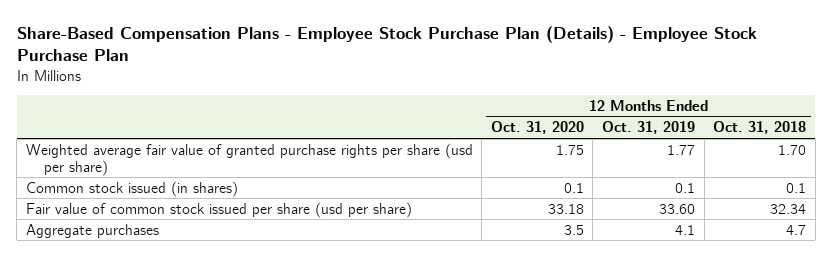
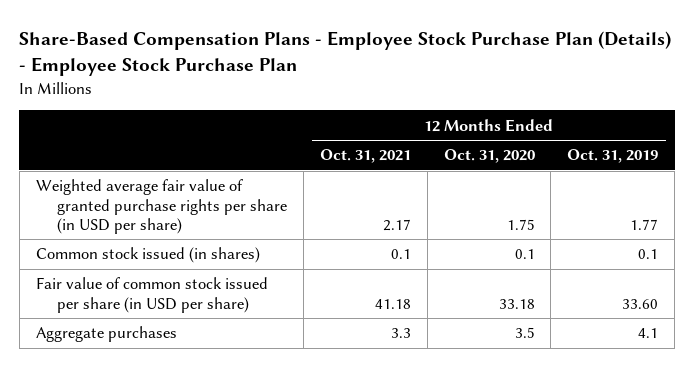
[713,121,807,135] Oct. 31, 2018 -> none
none -> [319,149,411,164] Oct. 31, 2021
[25,142,473,176] Weighted average fair value of granted purchase rights per share (usd per share) -> [35,179,288,234] Weighted average fair value of granted purchase rights per share (in USD per share)
[25,201,412,218] Fair value of common stock issued per share (usd per share) -> [35,277,268,313] Fair value of common stock issued per share (in USD per share)

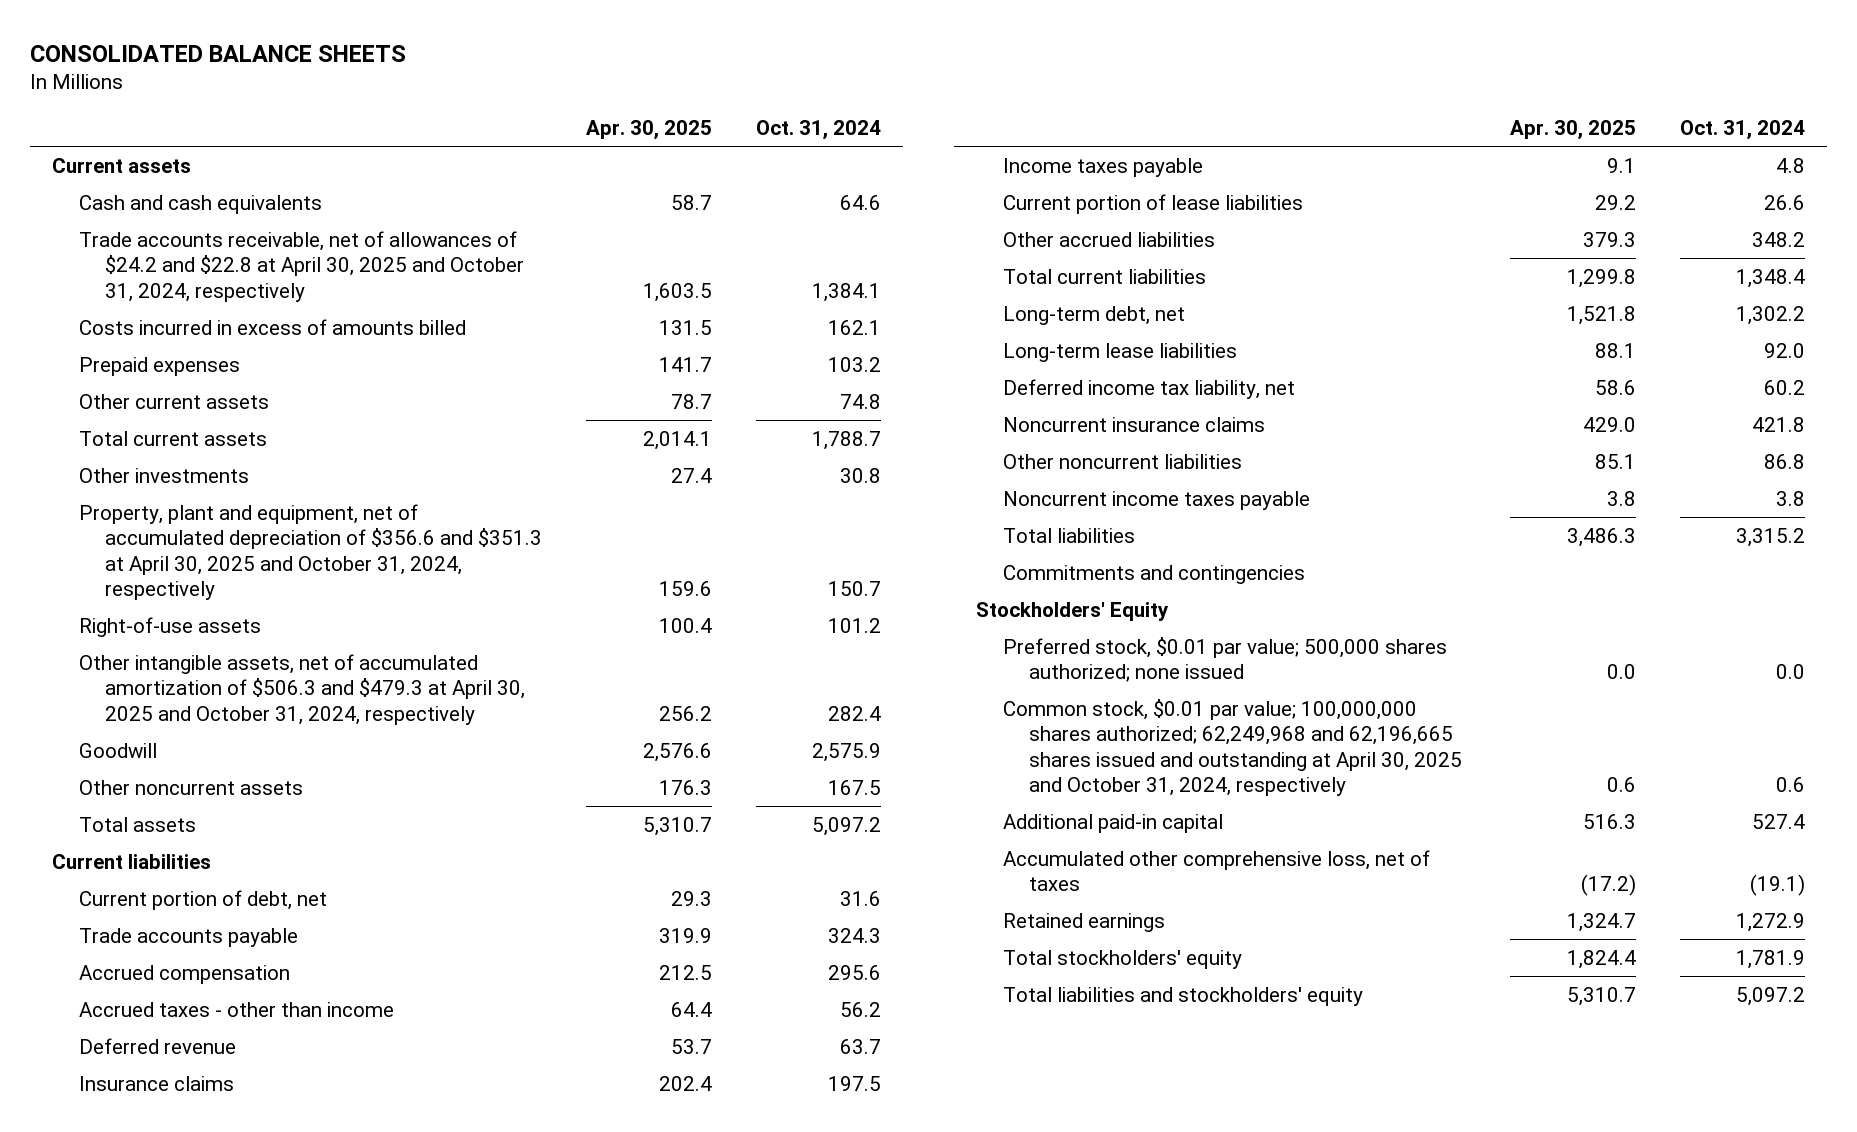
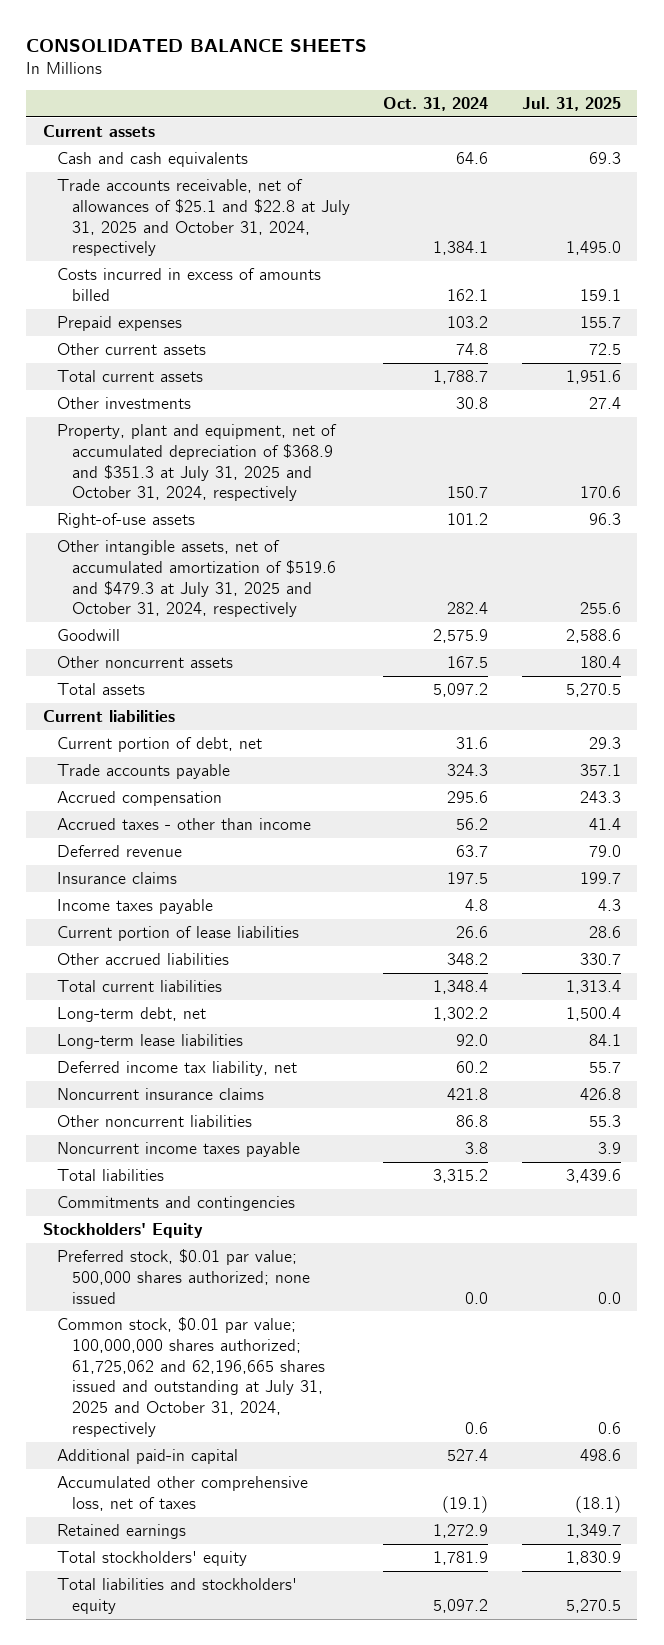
[586,120,713,141] Apr. 30, 2025 -> none
none -> [521,97,621,112] Jul. 31, 2025
[78,230,525,302] Trade accounts receivable, net of allowances of $24.2 and $22.8 at April 30, 2025 and October 31, 2024, respectively -> [57,179,350,257] Trade accounts receivable, net of allowances of $25.1 and $22.8 at July 31, 2025 and October 31, 2024, respectively
[78,503,543,601] Property, plant and equipment, net of accumulated depreciation of $356.6 and $351.3 at April 30, 2025 and October 31, 2024, respectively -> [57,424,338,502] Property, plant and equipment, net of accumulated depreciation of $368.9 and $351.3 at July 31, 2025 and October 31, 2024, respectively
[78,653,526,725] Other intangible assets, net of accumulated amortization of $506.3 and $479.3 at April 30, 2025 and October 31, 2024, respectively -> [57,540,336,618] Other intangible assets, net of accumulated amortization of $519.6 and $479.3 at July 31, 2025 and October 31, 2024, respectively
[1002,698,1463,797] Common stock, $0.01 par value; 100,000,000 shares authorized; 62,249,968 and 62,196,665 shares issued and outstanding at April 30, 2025 and October 31, 2024, respectively -> [57,1317,325,1437] Common stock, $0.01 par value; 100,000,000 shares authorized; 61,725,062 and 62,196,665 shares issued and outstanding at July 31, 2025 and October 31, 2024, respectively

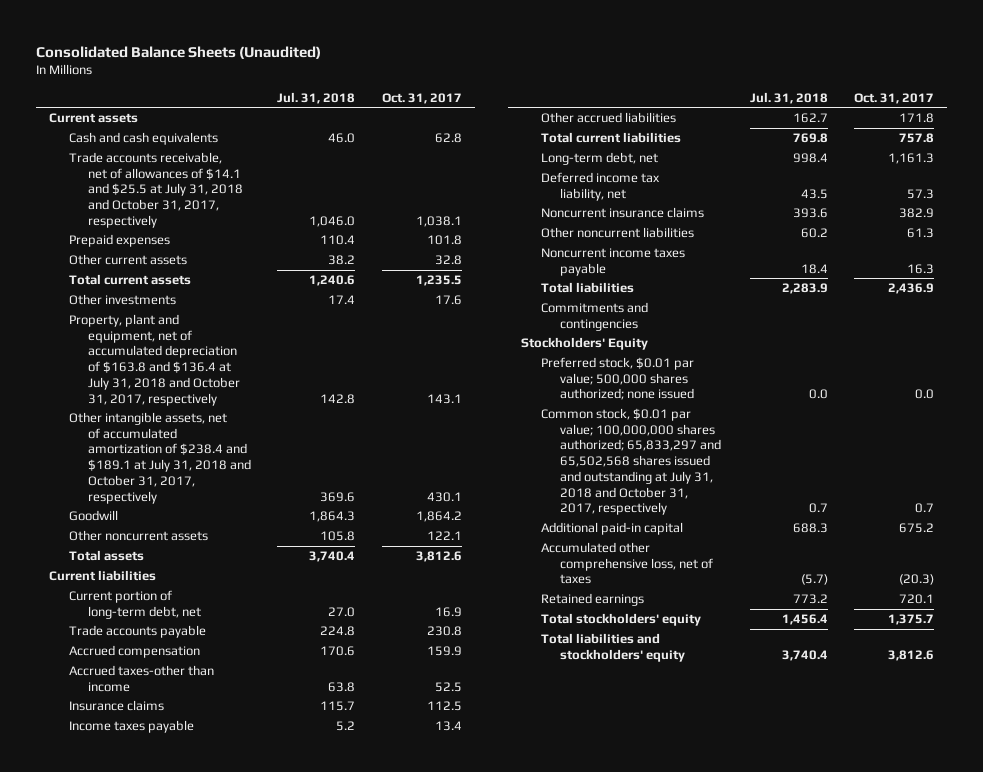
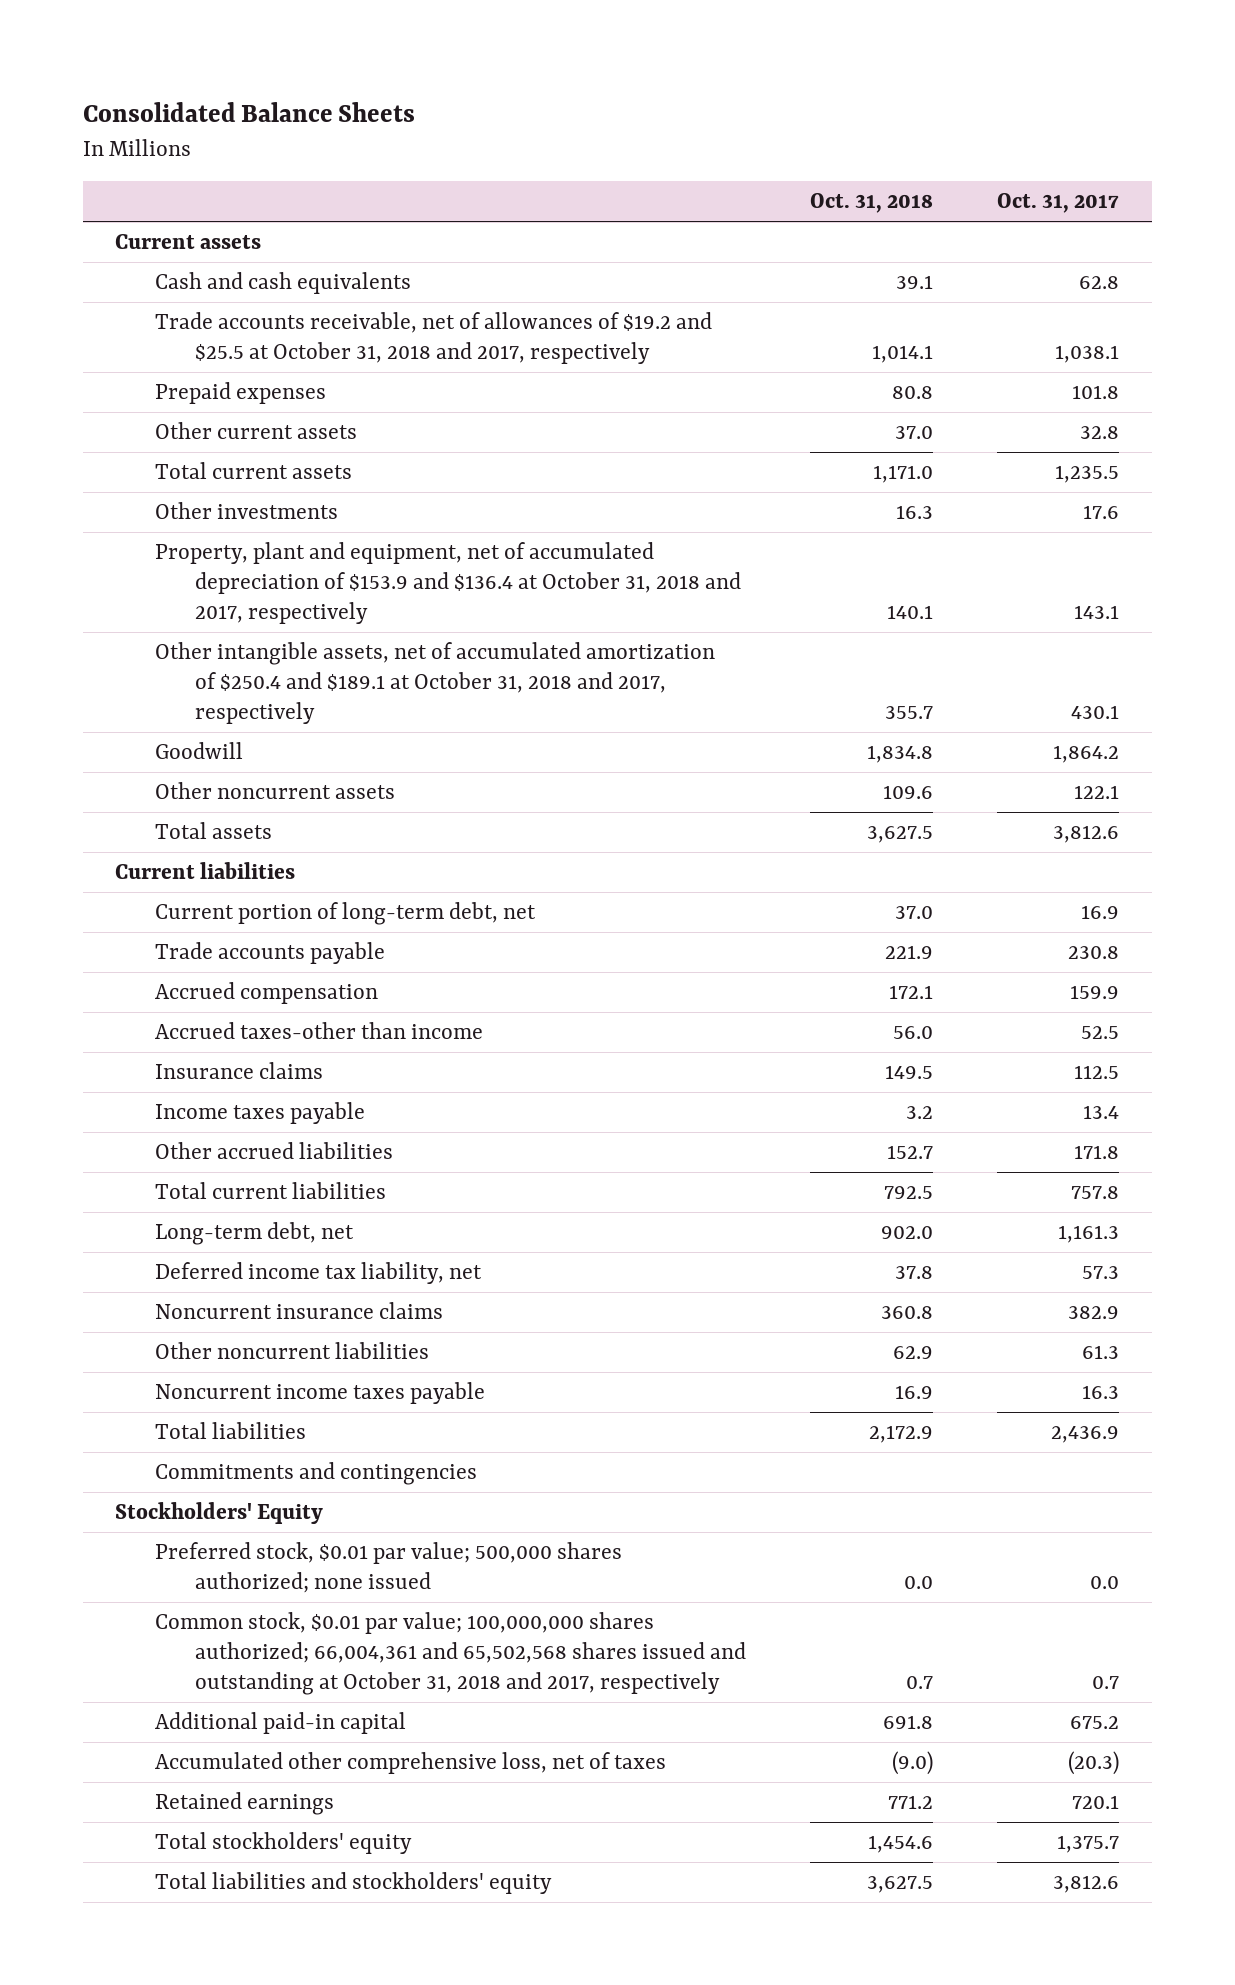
[35,45,321,59] Consolidated Balance Sheets (Unaudited) -> [83,101,416,122] Consolidated Balance Sheets
[277,91,356,104] Jul. 31, 2018 -> none
none -> [810,193,934,214] Oct. 31, 2018
[68,152,244,228] Trade accounts receivable, net of allowances of $14.1 and $25.5 at July 31, 2018 and October 31, 2017, respectively -> [155,312,713,365] Trade accounts receivable, net of allowances of $19.2 and $25.5 at October 31, 2018 and 2017, respectively
[68,314,241,406] Property, plant and equipment, net of accumulated depreciation of $163.8 and $136.4 at July 31, 2018 and October 31, 2017, respectively -> [155,542,742,625] Property, plant and equipment, net of accumulated depreciation of $153.9 and $136.4 at October 31, 2018 and 2017, respectively
[68,412,252,504] Other intangible assets, net of accumulated amortization of $238.4 and $189.1 at July 31, 2018 and October 31, 2017, respectively -> [155,642,716,725] Other intangible assets, net of accumulated amortization of $250.4 and $189.1 at October 31, 2018 and 2017, respectively
[540,408,722,516] Common stock, $0.01 par value; 100,000,000 shares authorized; 65,833,297 and 65,502,568 shares issued and outstanding at July 31, 2018 and October 31, 2017, respectively -> [155,1612,747,1696] Common stock, $0.01 par value; 100,000,000 shares authorized; 66,004,361 and 65,502,568 shares issued and outstanding at October 31, 2018 and 2017, respectively

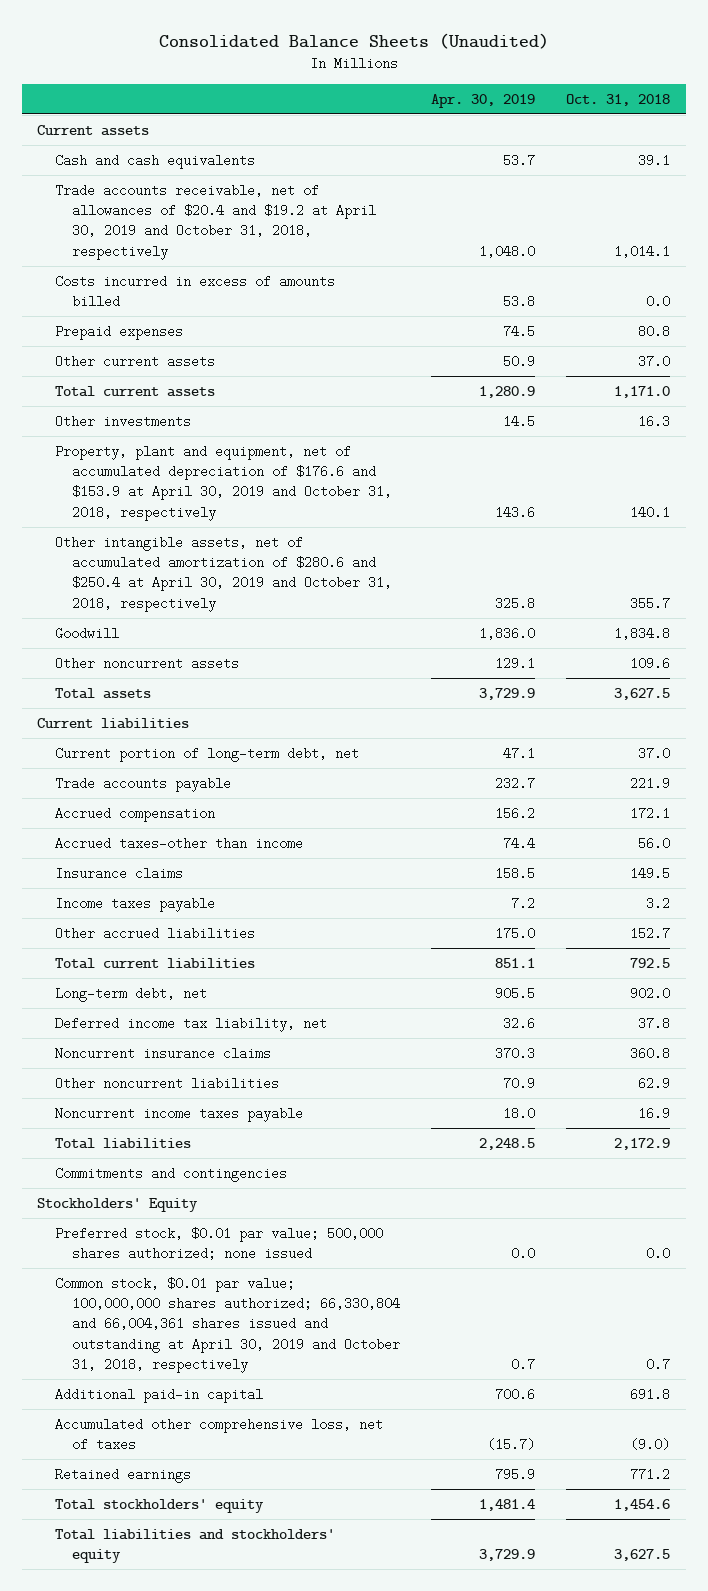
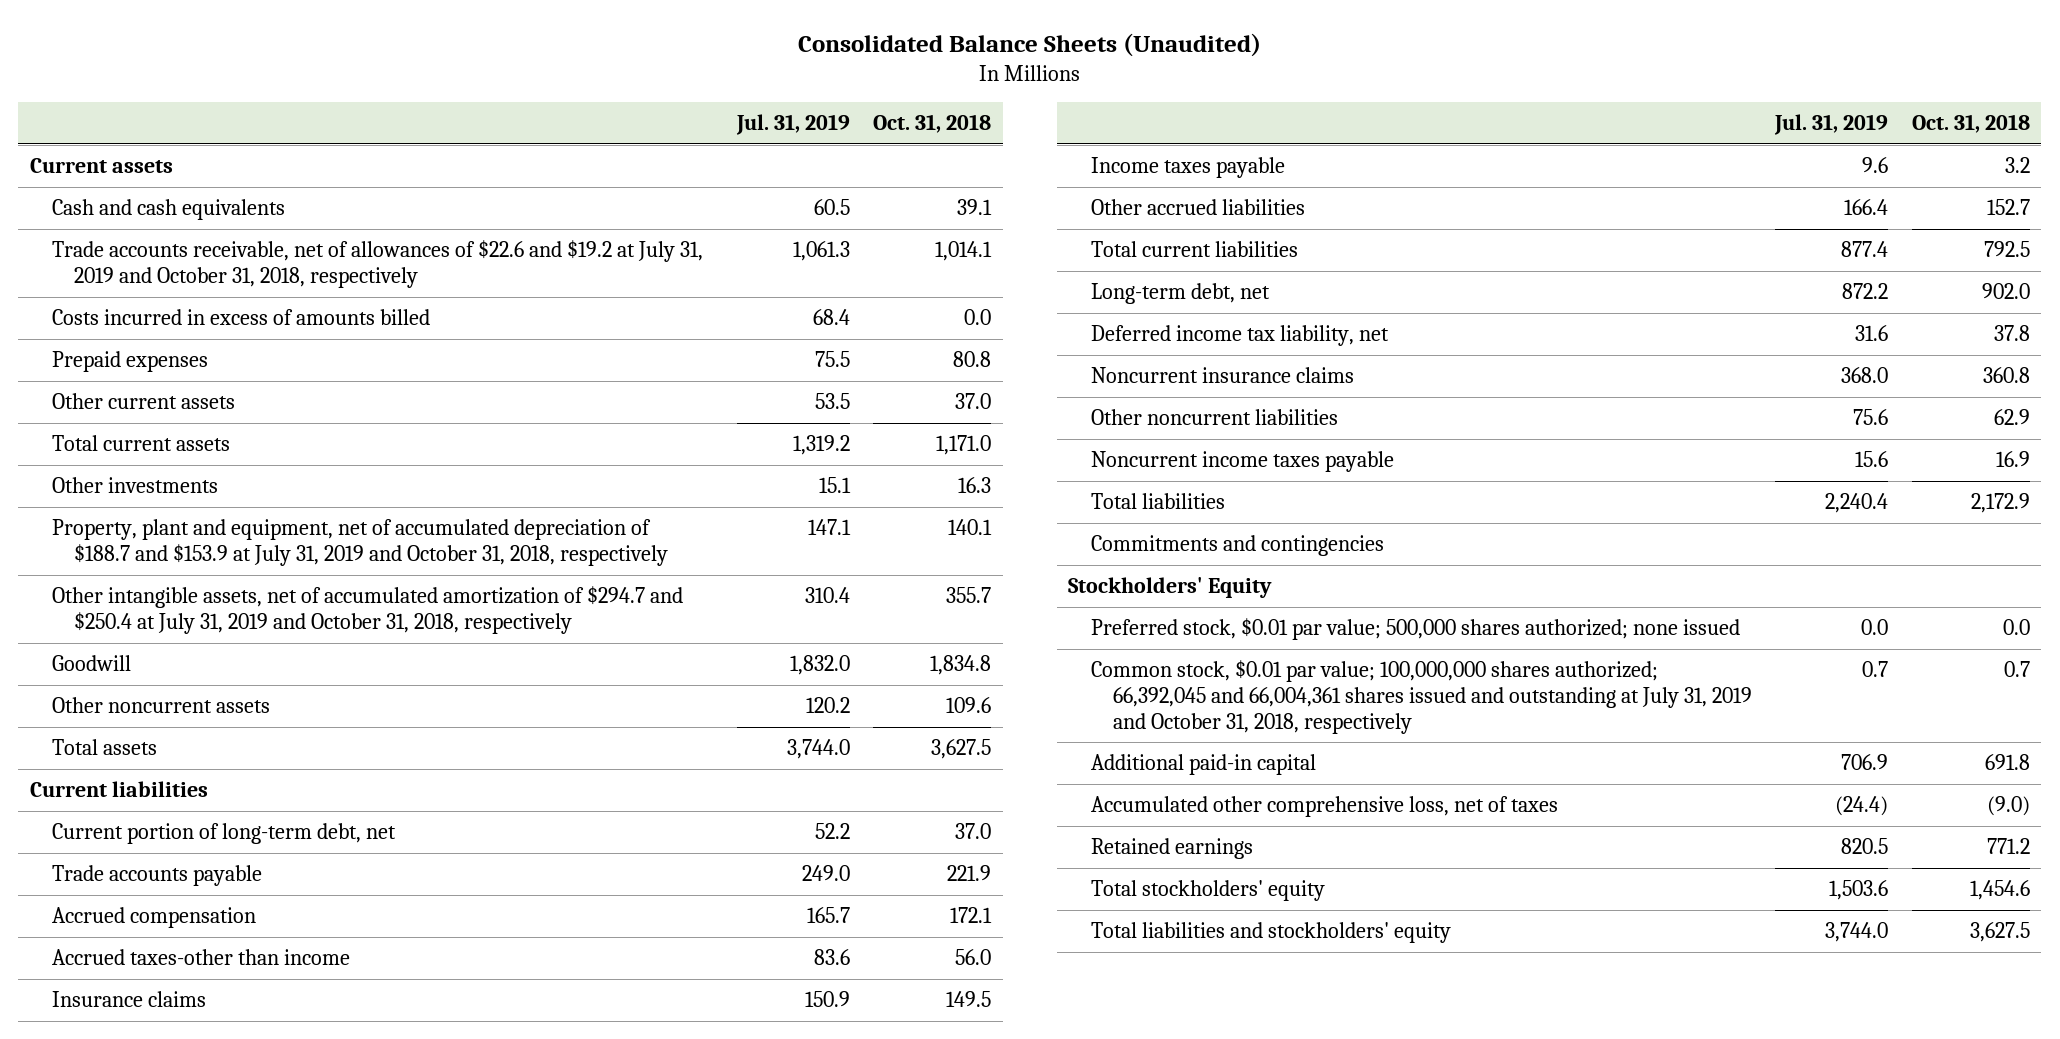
[431,94,536,109] Apr. 30, 2019 -> none
none -> [735,114,850,136] Jul. 31, 2019
[54,183,377,260] Trade accounts receivable, net of allowances of $20.4 and $19.2 at April 30, 2019 and October 31, 2018, respectively -> [52,240,704,289] Trade accounts receivable, net of allowances of $22.6 and $19.2 at July 31, 2019 and October 31, 2018, respectively
[54,444,393,521] Property, plant and equipment, net of accumulated depreciation of $176.6 and $153.9 at April 30, 2019 and October 31, 2018, respectively -> [52,519,669,567] Property, plant and equipment, net of accumulated depreciation of $188.7 and $153.9 at July 31, 2019 and October 31, 2018, respectively
[54,535,393,612] Other intangible assets, net of accumulated amortization of $280.6 and $250.4 at April 30, 2019 and October 31, 2018, respectively -> [52,586,684,635] Other intangible assets, net of accumulated amortization of $294.7 and $250.4 at July 31, 2019 and October 31, 2018, respectively
[54,1276,401,1373] Common stock, $0.01 par value; 100,000,000 shares authorized; 66,330,804 and 66,004,361 shares issued and outstanding at April 30, 2019 and October 31, 2018, respectively -> [1090,660,1752,734] Common stock, $0.01 par value; 100,000,000 shares authorized; 66,392,045 and 66,004,361 shares issued and outstanding at July 31, 2019 and October 31, 2018, respectively

